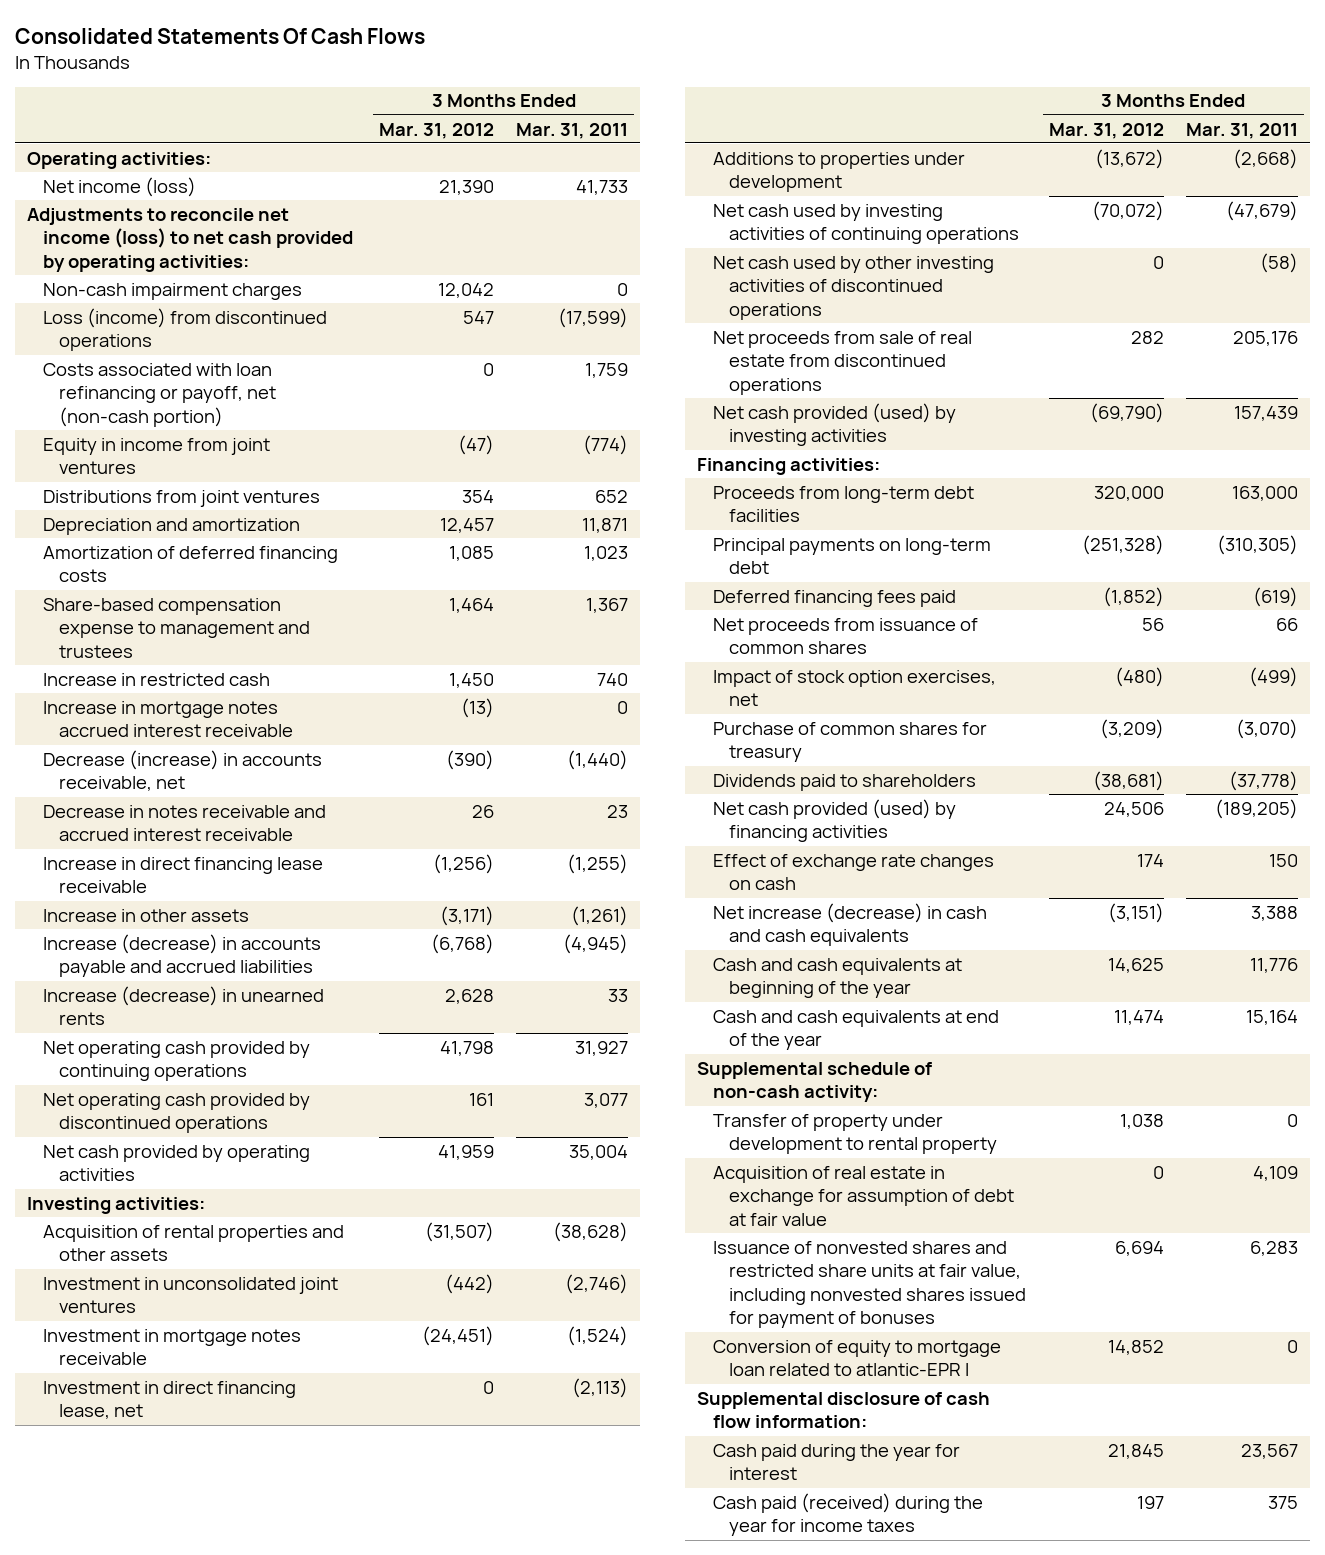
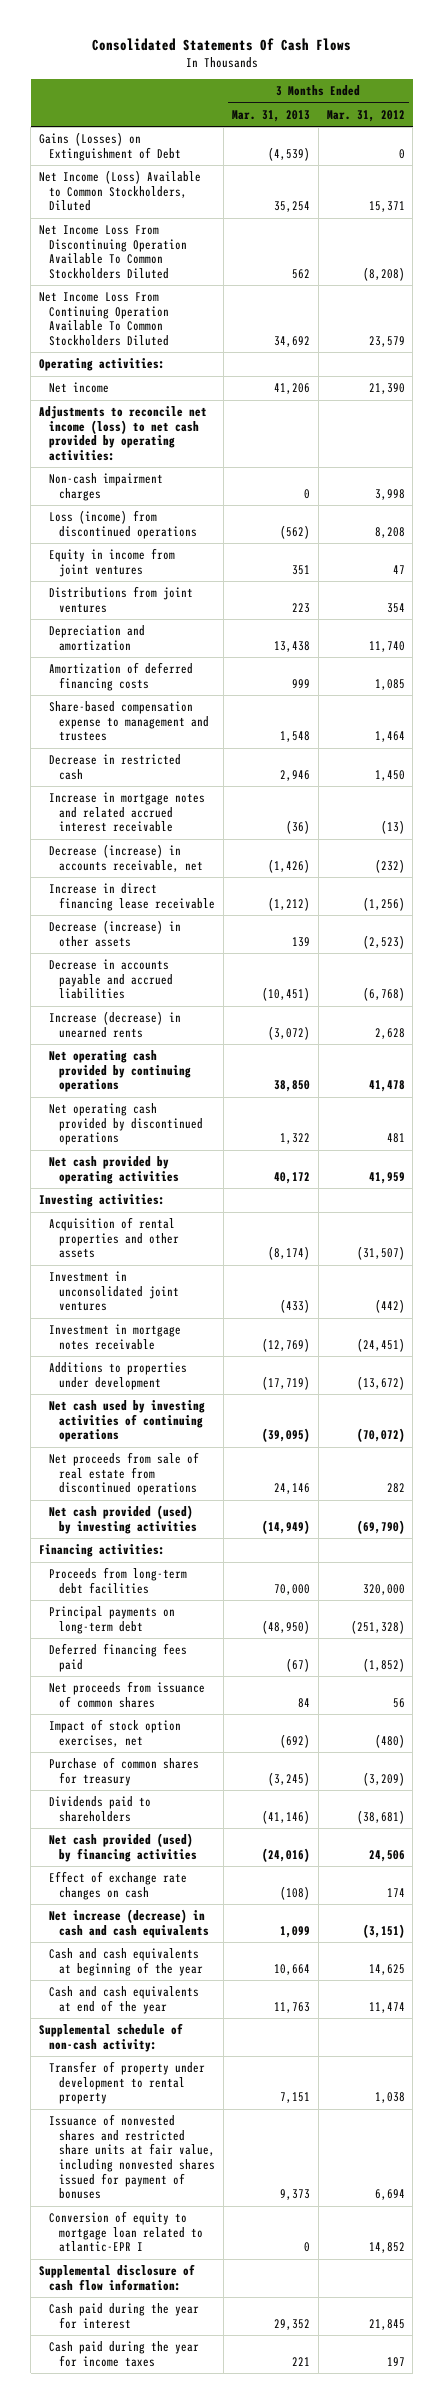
[516,122,629,139] Mar. 31, 2011 -> none
none -> [231,109,310,122] Mar. 31, 2013
none -> [38,132,181,161] Gains (Losses) on Extinguishment of Debt
none -> [38,170,201,212] Net Income (Loss) Available to Common Stockholders, Diluted
none -> [38,225,187,280] Net Income Loss From Discontinuing Operation Available To Common Stockholders Diluted
none -> [38,292,169,347] Net Income Loss From Continuing Operation Available To Common Stockholders Diluted
[42,176,196,197] Net income (loss) -> [48,382,109,394] Net income
[42,362,276,427] Costs associated with loan refinancing or payoff, net (non-cash portion) -> none
[437,282,494,298] 12,042 -> [374,488,405,500] 3,998
[462,310,494,324] 547 -> [374,526,405,538] 8,208
[457,434,494,455] (47) -> [392,564,405,574] 47
[439,517,494,533] 12,457 -> [368,640,405,652] 11,740
[42,804,326,842] Decrease in notes receivable and accrued interest receivable -> none
[42,672,270,686] Increase in restricted cash -> [48,754,181,780] Decrease in restricted cash
[42,700,293,738] Increase in mortgage notes accrued interest receivable -> [48,792,205,833] Increase in mortgage notes and related accrued interest receivable
[445,749,494,770] (390) -> [374,858,405,873] (232)
[42,908,249,922] Increase in other assets -> [48,920,181,947] Decrease (increase) in other assets
[439,905,494,926] (3,171) -> [362,934,405,949] (2,523)
[42,933,321,978] Increase (decrease) in accounts payable and accrued liabilities -> [48,959,174,1000] Decrease in accounts payable and accrued liabilities
[439,1040,494,1056] 41,798 -> [368,1080,405,1093] 41,478
[468,1092,494,1106] 161 -> [386,1133,405,1144] 481
[42,1380,296,1420] Investment in direct financing lease, net -> none
[712,255,994,320] Net cash used by other investing activities of discontinued operations -> none
[712,1165,1014,1226] Acquisition of real estate in exchange for assumption of debt at fair value -> none
[712,1492,983,1537] Cash paid (received) during the year for income taxes -> [48,2341,199,2367] Cash paid during the year for income taxes

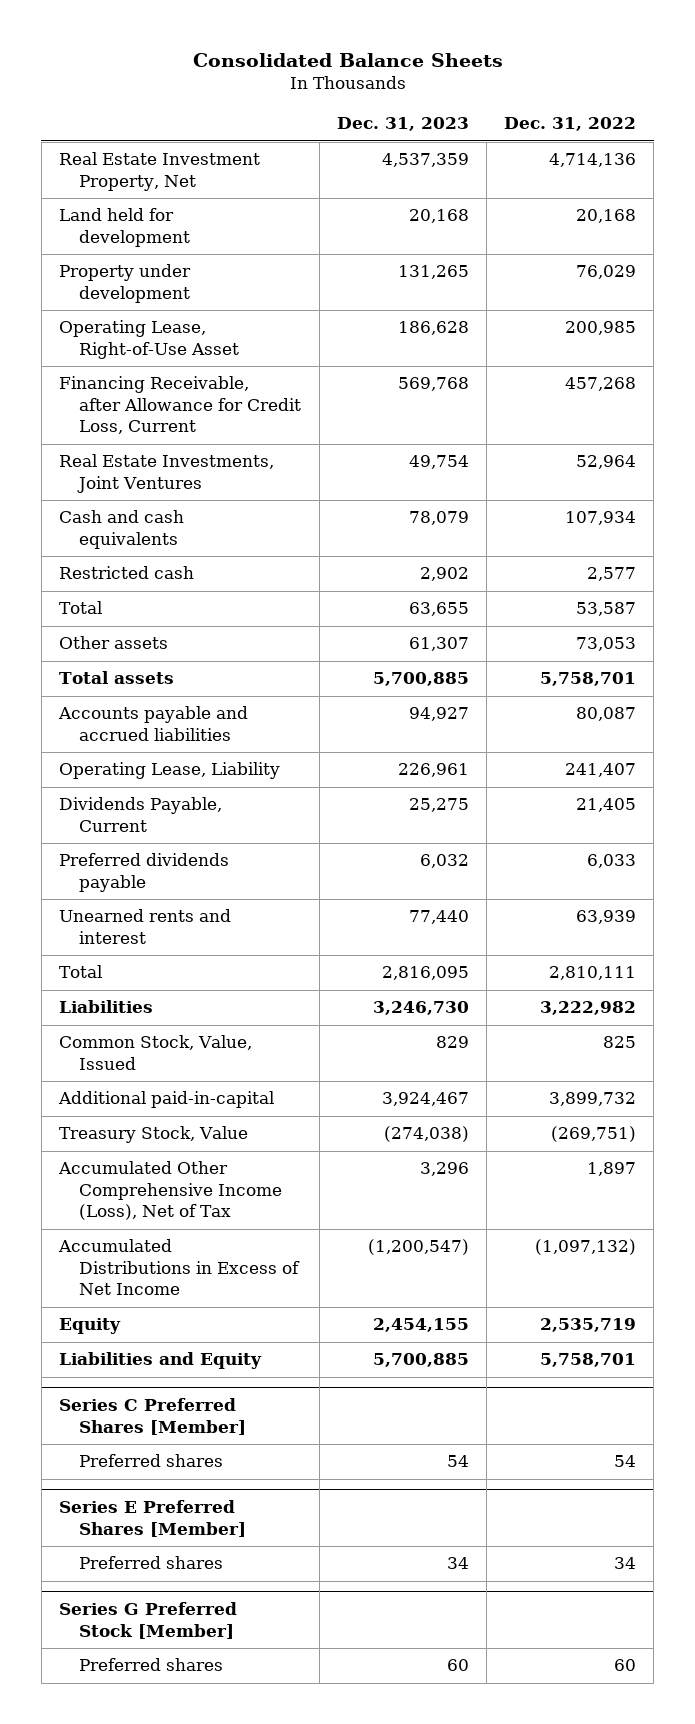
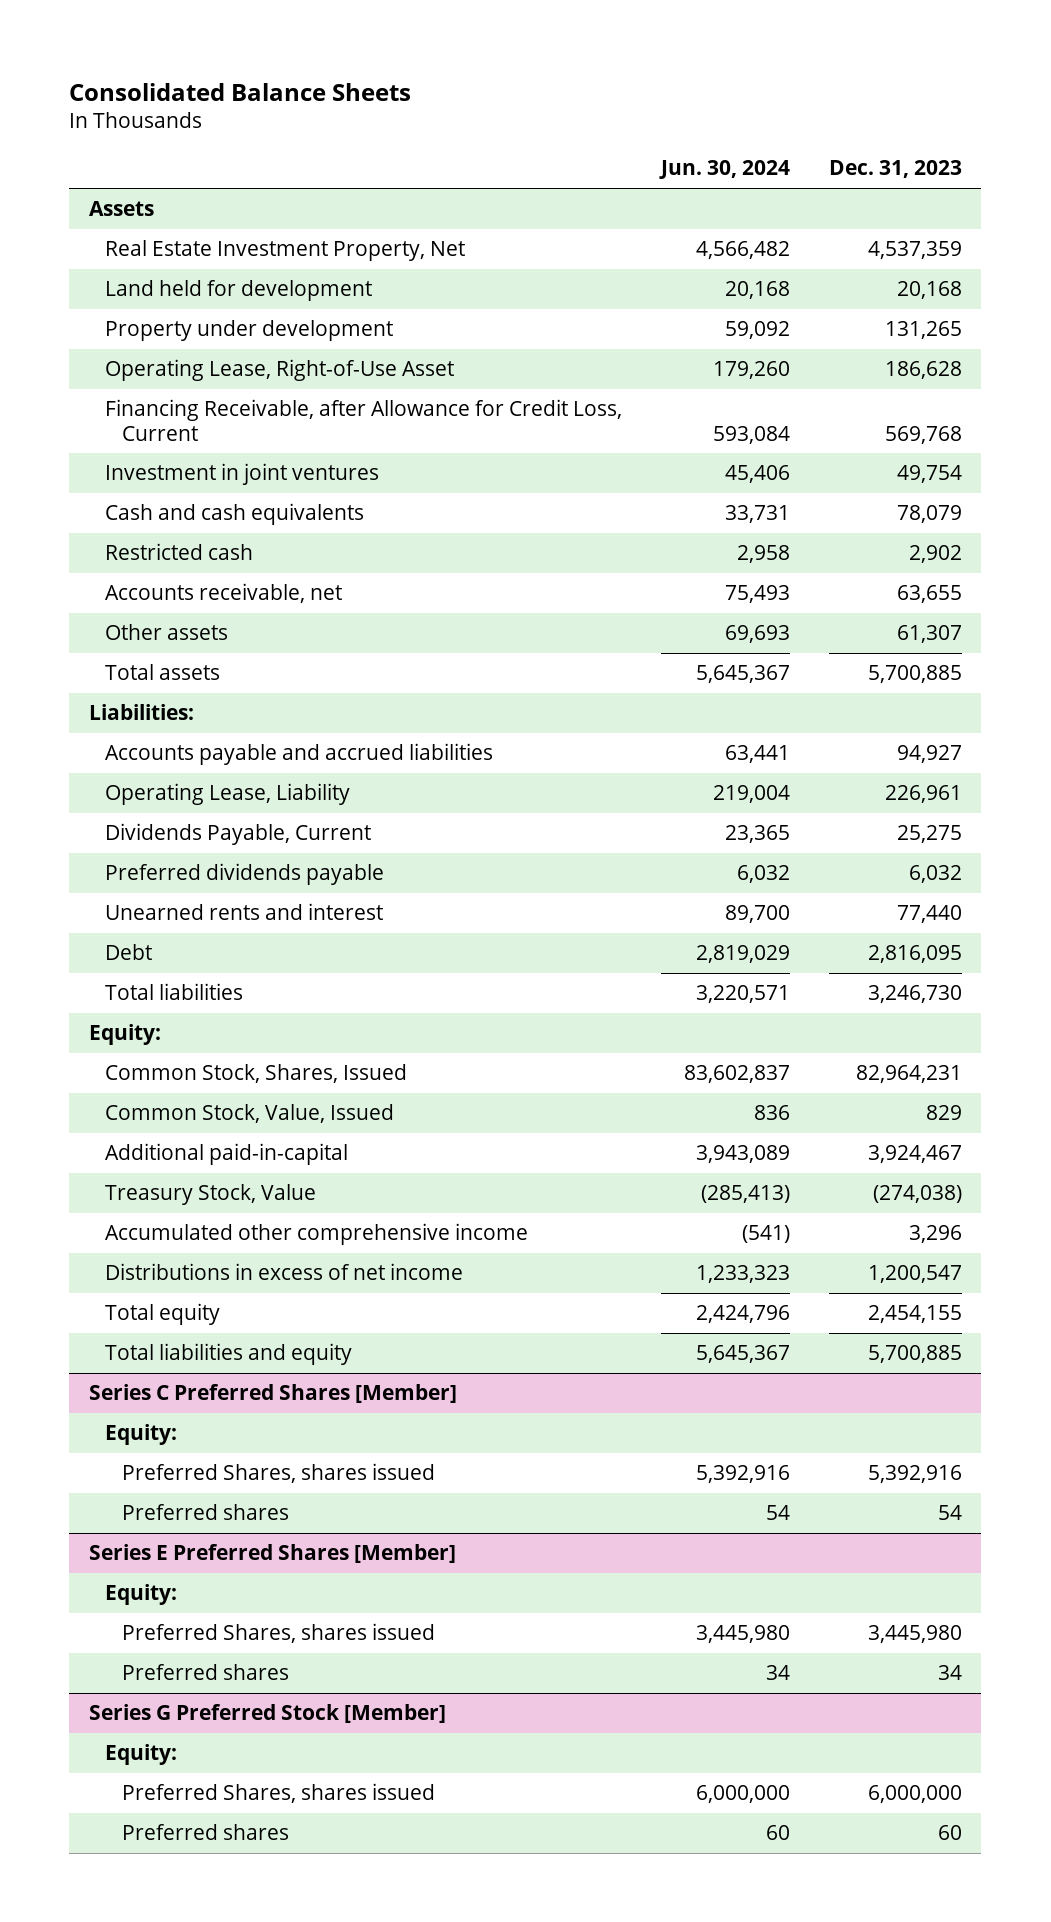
[504,117,637,132] Dec. 31, 2022 -> none
none -> [658,160,790,180] Jun. 30, 2024
none -> [88,201,154,217] Assets
[59,454,275,493] Real Estate Investments, Joint Ventures -> [105,463,380,486] Investment in joint ventures
[59,601,103,615] Total -> [105,583,343,604] Accounts receivable, net
none -> [88,704,194,721] Liabilities:
[59,965,103,979] Total -> [105,944,153,961] Debt
[59,1000,154,1014] Liabilities -> [105,983,244,1001] Total liabilities
none -> [88,1024,161,1046] Equity:
none -> [105,1064,408,1084] Common Stock, Shares, Issued
[58,1161,283,1221] Accumulated Other Comprehensive Income (Loss), Net of Tax -> [105,1223,529,1246] Accumulated other comprehensive income
[58,1239,301,1296] Accumulated Distributions in Excess of Net Income -> [105,1263,464,1281] Distributions in excess of net income
[367,1239,469,1256] (1,200,547) -> [867,1265,962,1284] 1,200,547
[59,1318,122,1335] Equity -> [105,1303,221,1326] Total equity
[59,1352,263,1370] Liabilities and Equity -> [105,1343,353,1366] Total liabilities and equity
none -> [105,1424,178,1446] Equity:
none -> [121,1463,435,1484] Preferred Shares, shares issued
none -> [105,1584,178,1606] Equity:
none -> [121,1623,435,1644] Preferred Shares, shares issued
none -> [105,1744,178,1766] Equity:
none -> [121,1783,435,1804] Preferred Shares, shares issued

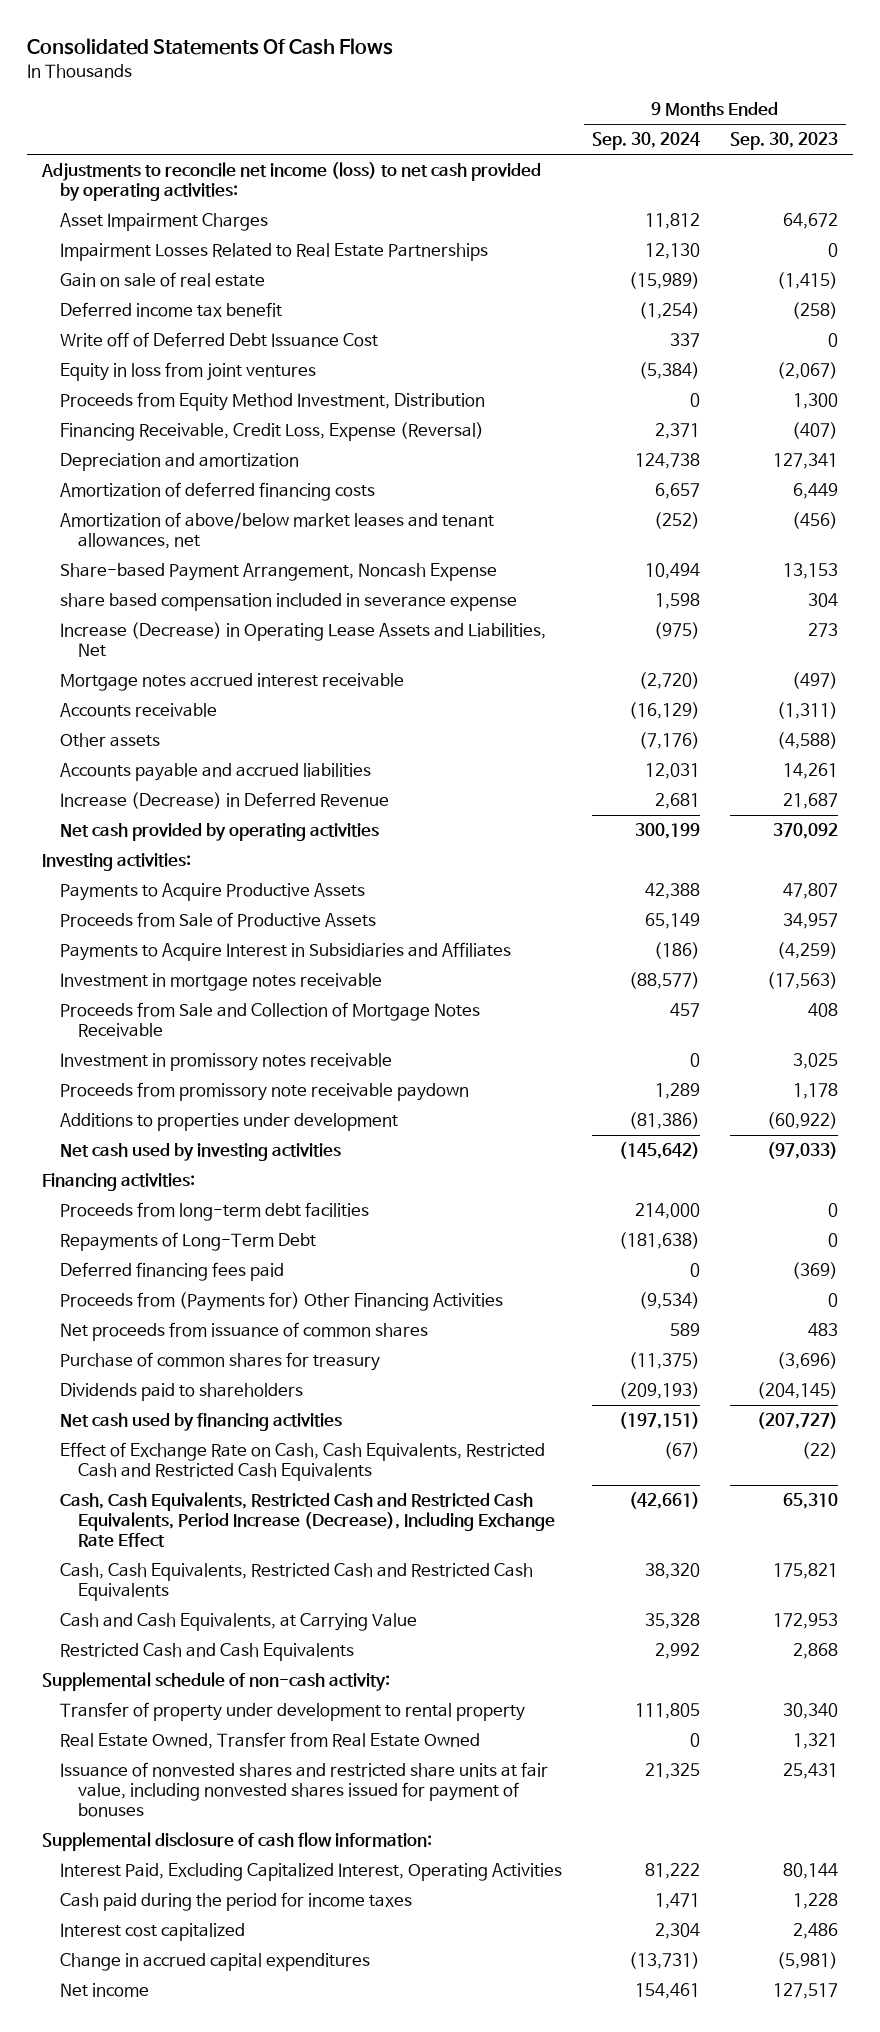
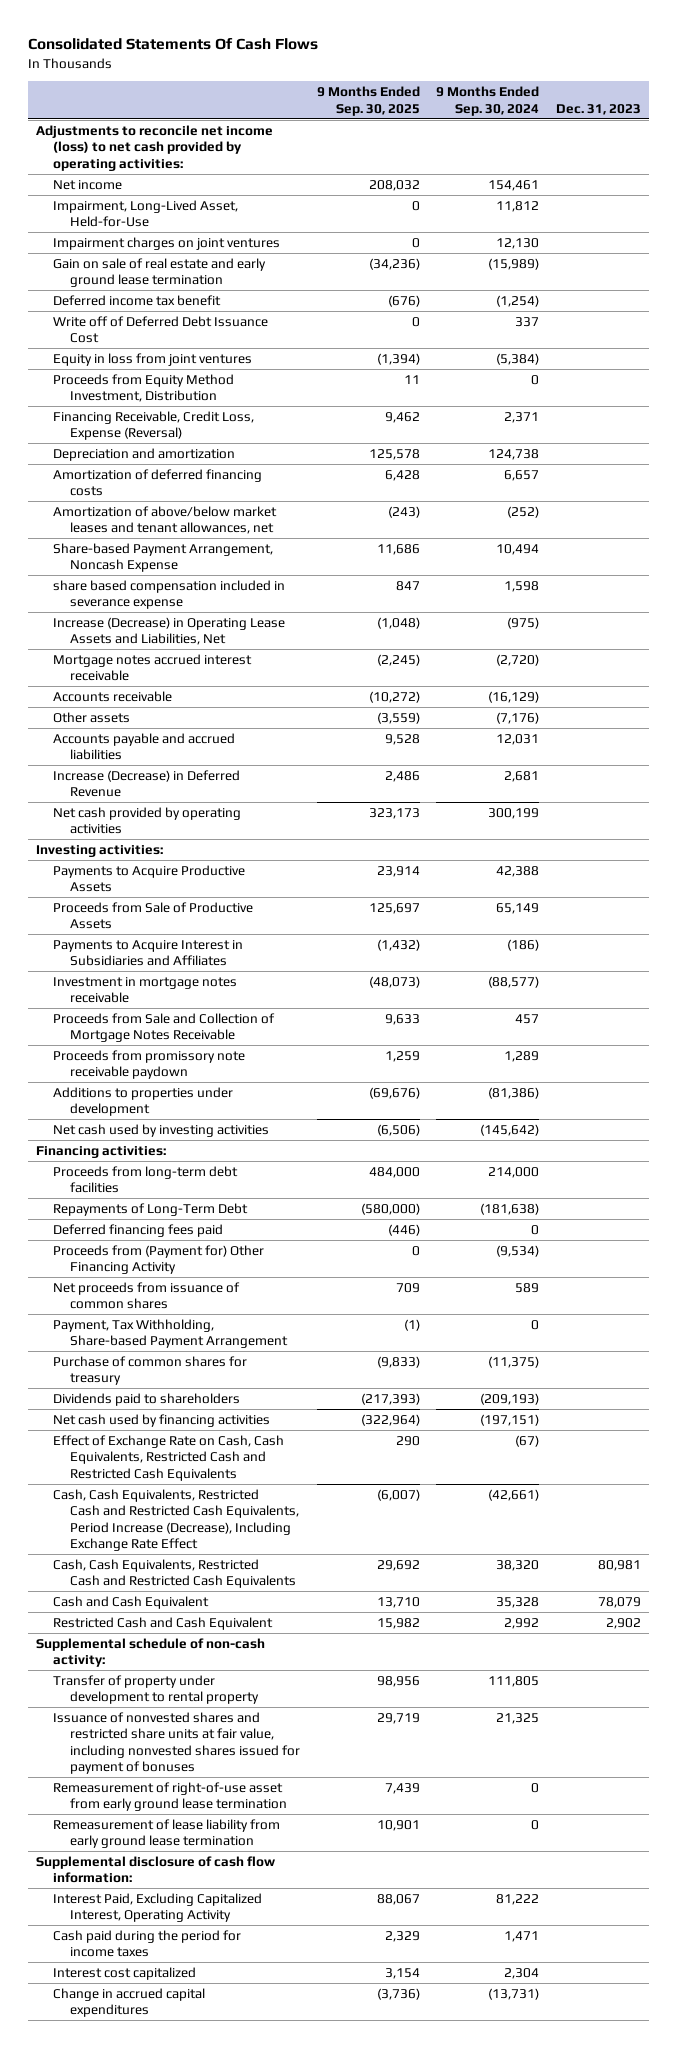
[730,132,839,151] Sep. 30, 2023 -> none
none -> [316,86,420,116] 9 Months Ended Sep. 30, 2025
none -> [555,103,641,115] Dec. 31, 2023
[59,1983,149,1998] Net income -> [53,179,123,190] Net income
[59,213,268,232] Asset Impairment Charges -> [53,199,239,228] Impairment, Long-Lived Asset, Held-for-Use
[59,243,488,262] Impairment Losses Related to Real Estate Partnerships -> [53,236,281,250] Impairment charges on joint ventures
[59,272,265,288] Gain on sale of real estate -> [53,257,267,288] Gain on sale of real estate and early ground lease termination
[59,1053,392,1072] Investment in promissory notes receivable -> none
[59,1292,503,1312] Proceeds from (Payments for) Other Financing Activities -> [53,1244,265,1275] Proceeds from (Payment for) Other Financing Activity
none -> [53,1318,289,1349] Payment, Tax Withholding, Share-based Payment Arrangement
[59,1613,417,1632] Cash and Cash Equivalents, at Carrying Value -> [53,1595,210,1609] Cash and Cash Equivalent
[59,1643,354,1662] Restricted Cash and Cash Equivalents -> [53,1616,274,1630] Restricted Cash and Cash Equivalent
[59,1732,480,1750] Real Estate Owned, Transfer from Real Estate Owned -> none
none -> [53,1781,288,1812] Remeasurement of right-of-use asset from early ground lease termination
none -> [53,1818,281,1849] Remeasurement of lease liability from early ground lease termination
[59,1863,562,1882] Interest Paid, Excluding Capitalized Interest, Operating Activities -> [53,1892,263,1923] Interest Paid, Excluding Capitalized Interest, Operating Activity

